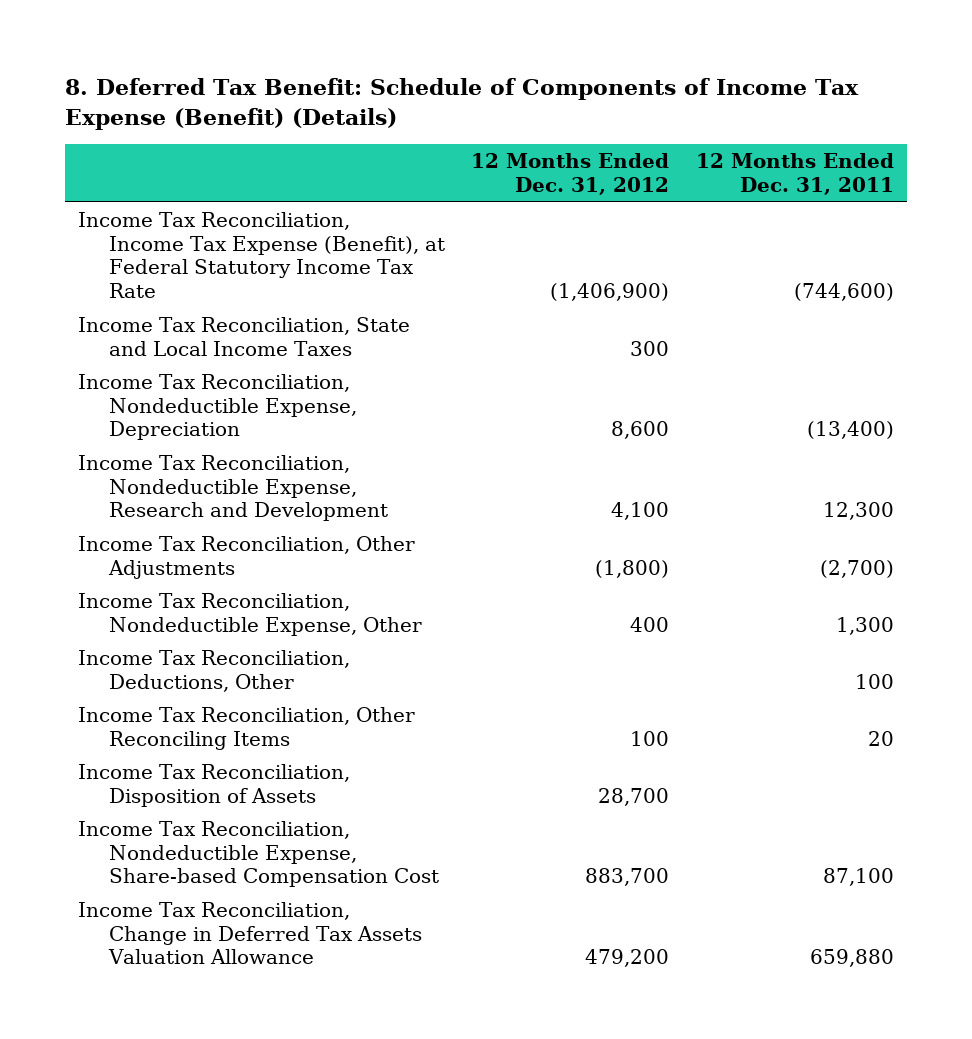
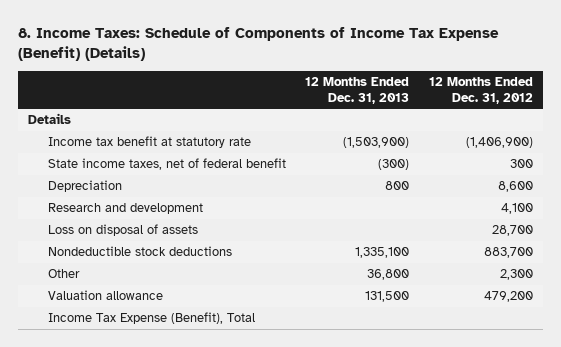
[65,78,860,131] 8. Deferred Tax Benefit: Schedule of Components of Income Tax Expense (Benefit) (Details) -> [18,27,500,61] 8. Income Taxes: Schedule of Components of Income Tax Expense (Benefit) (Details)
[695,153,894,196] 12 Months Ended Dec. 31, 2011 -> none
none -> [305,76,410,104] 12 Months Ended Dec. 31, 2013
[78,535,416,579] Income Tax Reconciliation, Other Adjustments -> none
[78,592,422,636] Income Tax Reconciliation, Nondeductible Expense, Other -> none
[78,649,351,692] Income Tax Reconciliation, Deductions, Other -> none
[78,706,416,750] Income Tax Reconciliation, Other Reconciling Items -> none
none -> [28,113,72,125] Details
[78,211,445,299] Income Tax Reconciliation, Income Tax Expense (Benefit), at Federal Statutory Income Tax Rate -> [47,136,251,149] Income tax benefit at statutory rate
[78,316,411,356] Income Tax Reconciliation, State and Local Income Taxes -> [47,158,286,171] State income taxes, net of federal benefit
[78,373,357,441] Income Tax Reconciliation, Nondeductible Expense, Depreciation -> [47,180,122,193] Depreciation
[78,454,388,522] Income Tax Reconciliation, Nondeductible Expense, Research and Development -> [47,203,203,215] Research and development
[78,763,351,807] Income Tax Reconciliation, Disposition of Assets -> [47,224,198,237] Loss on disposal of assets
[78,820,439,888] Income Tax Reconciliation, Nondeductible Expense, Share-based Compensation Cost -> [47,246,232,257] Nondeductible stock deductions
none -> [47,269,80,279] Other
[78,901,422,965] Income Tax Reconciliation, Change in Deferred Tax Assets Valuation Allowance -> [47,290,163,301] Valuation allowance
none -> [47,312,255,325] Income Tax Expense (Benefit), Total

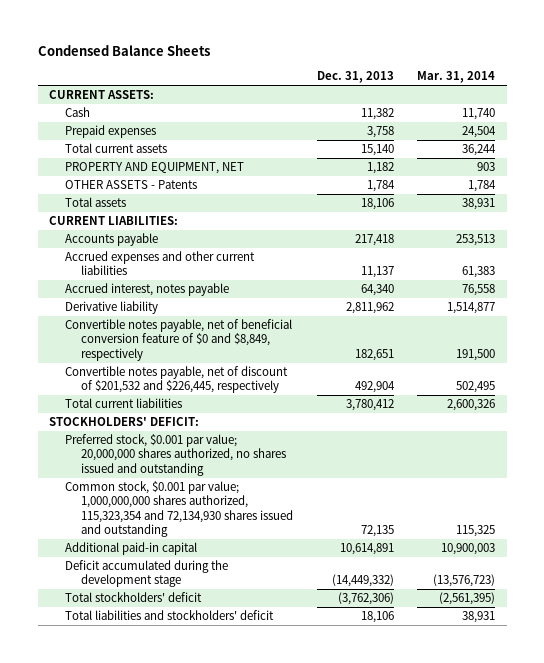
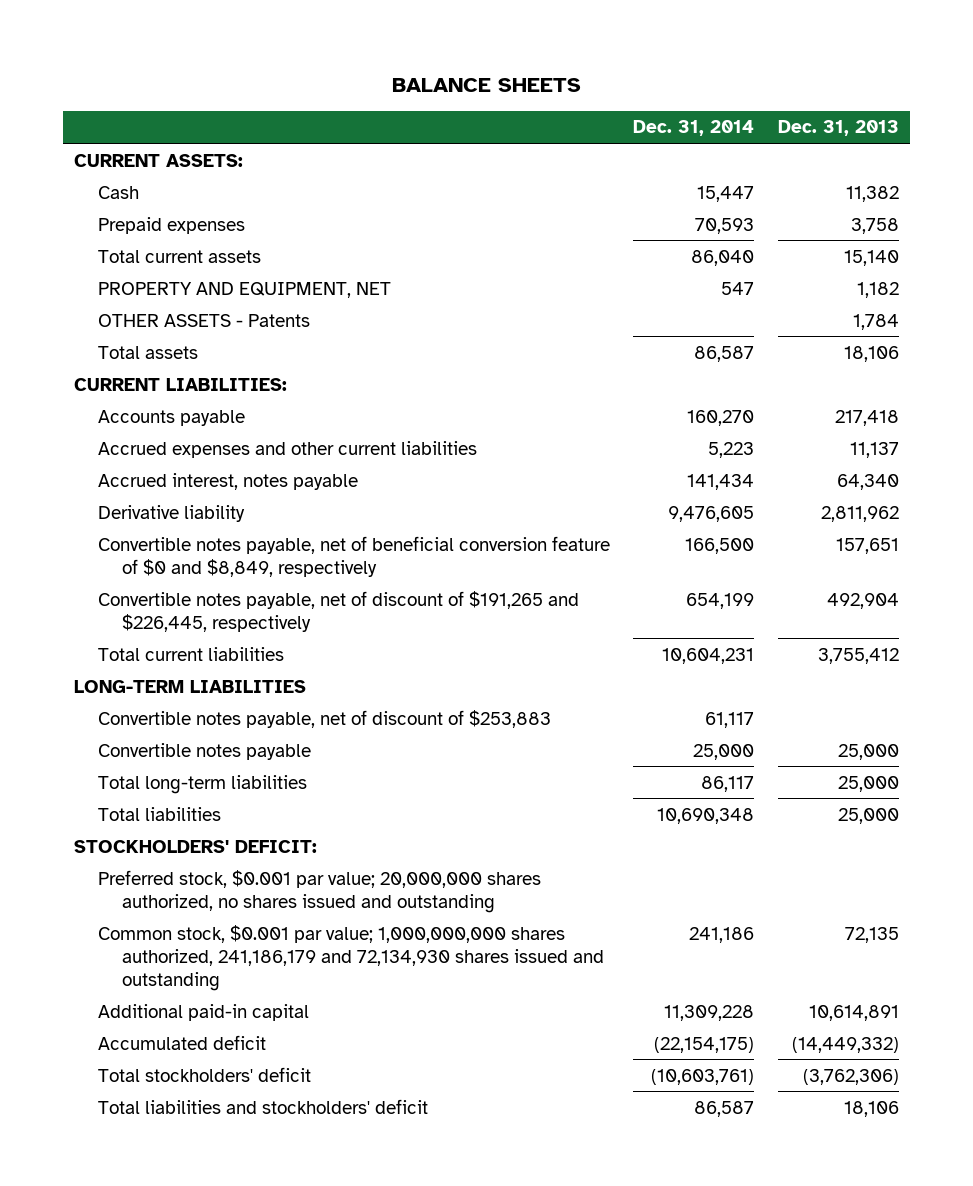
[37,44,210,56] Condensed Balance Sheets -> [391,77,581,92] BALANCE SHEETS
[417,71,496,84] Mar. 31, 2014 -> none
none -> [633,120,755,137] Dec. 31, 2014
[354,348,394,361] 182,651 -> [835,537,899,554] 157,651
[65,366,289,394] Convertible notes payable, net of discount of $201,532 and $226,445, respectively -> [98,590,580,632] Convertible notes payable, net of discount of $191,265 and $226,445, respectively
[345,399,394,412] 3,780,412 -> [817,647,899,664] 3,755,412
none -> [74,679,307,693] LONG-TERM LIABILITIES
none -> [98,709,552,728] Convertible notes payable, net of discount of $253,883
none -> [98,742,312,760] Convertible notes payable
none -> [98,774,308,794] Total long-term liabilities
none -> [98,806,222,821] Total liabilities
[65,481,294,537] Common stock, $0.001 par value; 1,000,000,000 shares authorized, 115,323,354 and 72,134,930 shares issued and outstanding -> [98,924,605,991] Common stock, $0.001 par value; 1,000,000,000 shares authorized, 241,186,179 and 72,134,930 shares issued and outstanding
[65,560,229,588] Deficit accumulated during the development stage -> [98,1034,267,1050] Accumulated deficit

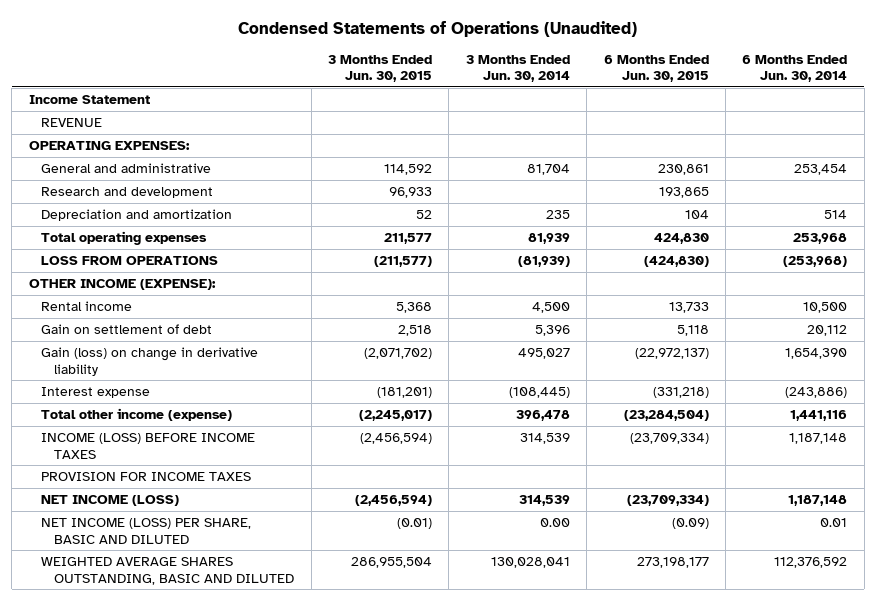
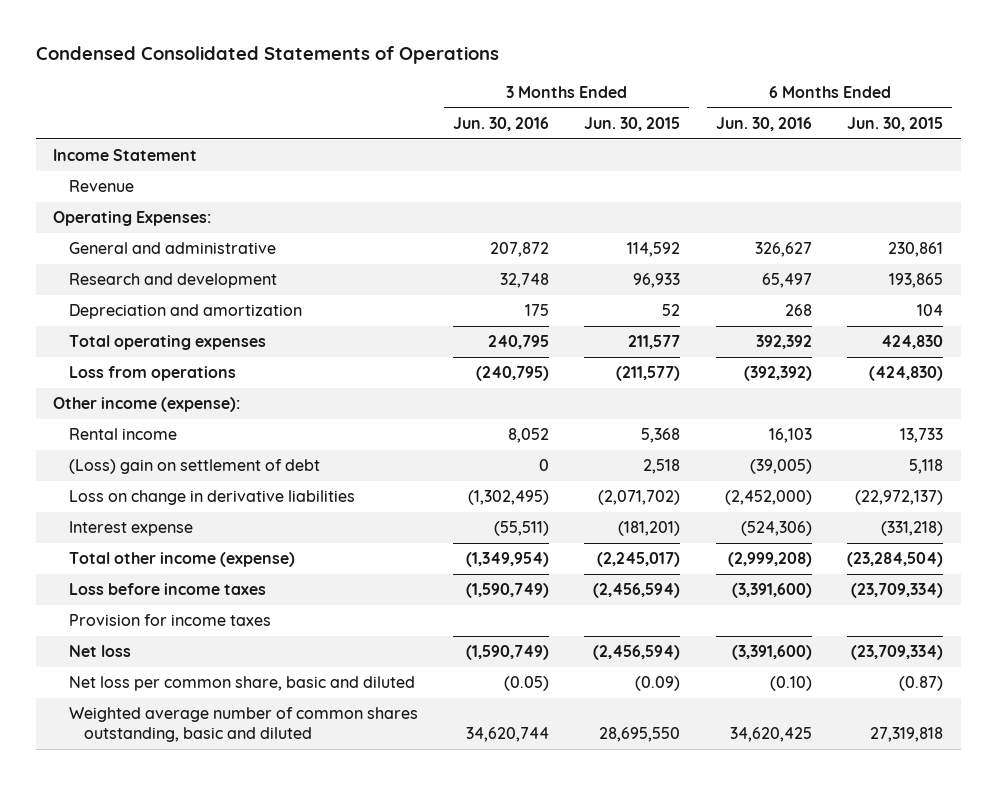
[237,20,637,37] Condensed Statements of Operations (Unaudited) -> [35,46,499,65] Condensed Consolidated Statements of Operations
[465,54,570,83] 3 Months Ended Jun. 30, 2014 -> none
[742,54,848,83] 6 Months Ended Jun. 30, 2014 -> none
none -> [453,116,550,131] Jun. 30, 2016
none -> [715,116,812,131] Jun. 30, 2016
[41,118,103,128] REVENUE -> [68,180,134,193] Revenue
[28,141,190,151] OPERATING EXPENSES: -> [53,211,212,227] Operating Expenses:
[41,256,219,266] LOSS FROM OPERATIONS -> [68,366,236,382] Loss from operations
[28,279,216,291] OTHER INCOME (EXPENSE): -> [53,397,241,413] Other income (expense):
[41,324,213,335] Gain on settlement of debt -> [68,459,320,475] (Loss) gain on settlement of debt
[41,347,259,376] Gain (loss) on change in derivative liability -> [68,490,355,506] Loss on change in derivative liabilities
[41,433,256,459] INCOME (LOSS) BEFORE INCOME TAXES -> [68,583,266,596] Loss before income taxes
[41,472,252,482] PROVISION FOR INCOME TAXES -> [68,614,271,627] Provision for income taxes
[41,495,180,507] NET INCOME (LOSS) -> [68,645,131,658] Net loss
[41,518,252,544] NET INCOME (LOSS) PER SHARE, BASIC AND DILUTED -> [68,676,415,692] Net loss per common share, basic and diluted
[397,518,433,530] (0.01) -> [635,676,681,692] (0.09)
[671,518,709,530] (0.09) -> [899,676,944,692] (0.87)
[41,557,295,585] WEIGHTED AVERAGE SHARES OUTSTANDING, BASIC AND DILUTED -> [68,707,418,743] Weighted average number of common shares outstanding, basic and diluted
[351,557,433,569] 286,955,504 -> [599,727,681,743] 28,695,550
[636,557,709,569] 273,198,177 -> [870,727,944,743] 27,319,818

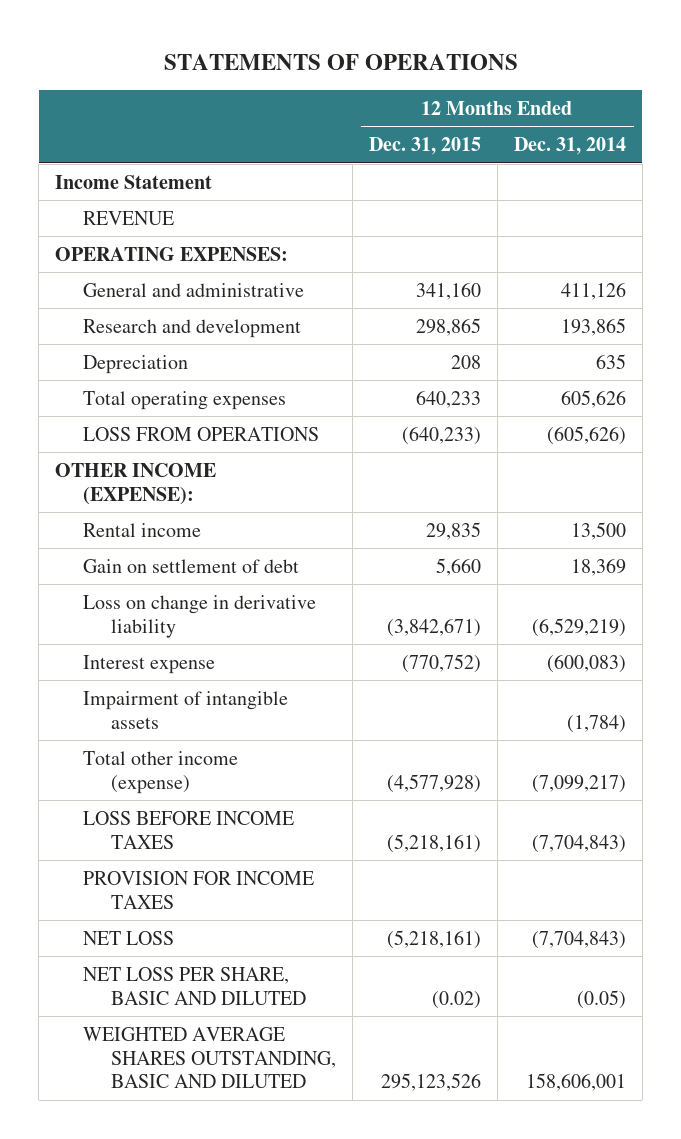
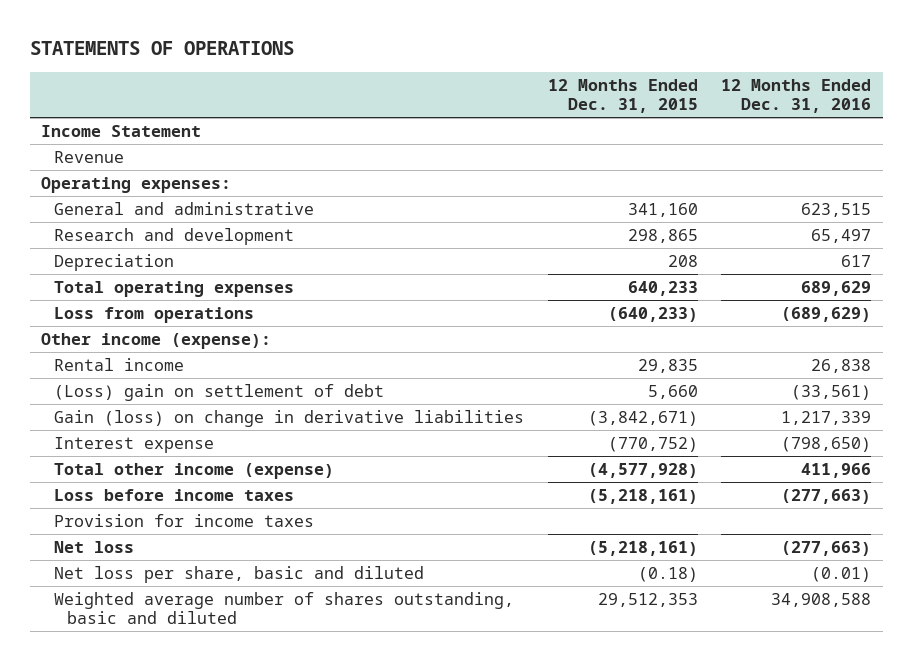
[513,137,626,156] Dec. 31, 2014 -> none
none -> [721,78,872,114] 12 Months Ended Dec. 31, 2016
[83,210,175,225] REVENUE -> [54,150,125,163] Revenue
[55,246,289,261] OPERATING EXPENSES: -> [41,176,232,193] Operating expenses:
[83,426,320,441] LOSS FROM OPERATIONS -> [54,306,255,323] Loss from operations
[55,462,217,505] OTHER INCOME (EXPENSE): -> [41,332,272,349] Other income (expense):
[83,558,300,573] Gain on settlement of debt -> [54,383,385,401] (Loss) gain on settlement of debt
[83,594,317,638] Loss on change in derivative liability -> [54,409,525,427] Gain (loss) on change in derivative liabilities
[83,690,289,729] Impairment of intangible assets -> none
[83,810,295,849] LOSS BEFORE INCOME TAXES -> [54,488,295,501] Loss before income taxes
[83,870,315,909] PROVISION FOR INCOME TAXES -> [54,513,315,527] Provision for income taxes
[83,930,175,945] NET LOSS -> [54,540,135,553] Net loss
[83,966,306,1005] NET LOSS PER SHARE, BASIC AND DILUTED -> [54,565,425,583] Net loss per share, basic and diluted
[431,990,481,1009] (0.02) -> [637,566,698,582] (0.18)
[83,1026,336,1089] WEIGHTED AVERAGE SHARES OUTSTANDING, BASIC AND DILUTED -> [54,591,515,625] Weighted average number of shares outstanding, basic and diluted
[380,1073,481,1092] 295,123,526 -> [597,592,698,607] 29,512,353

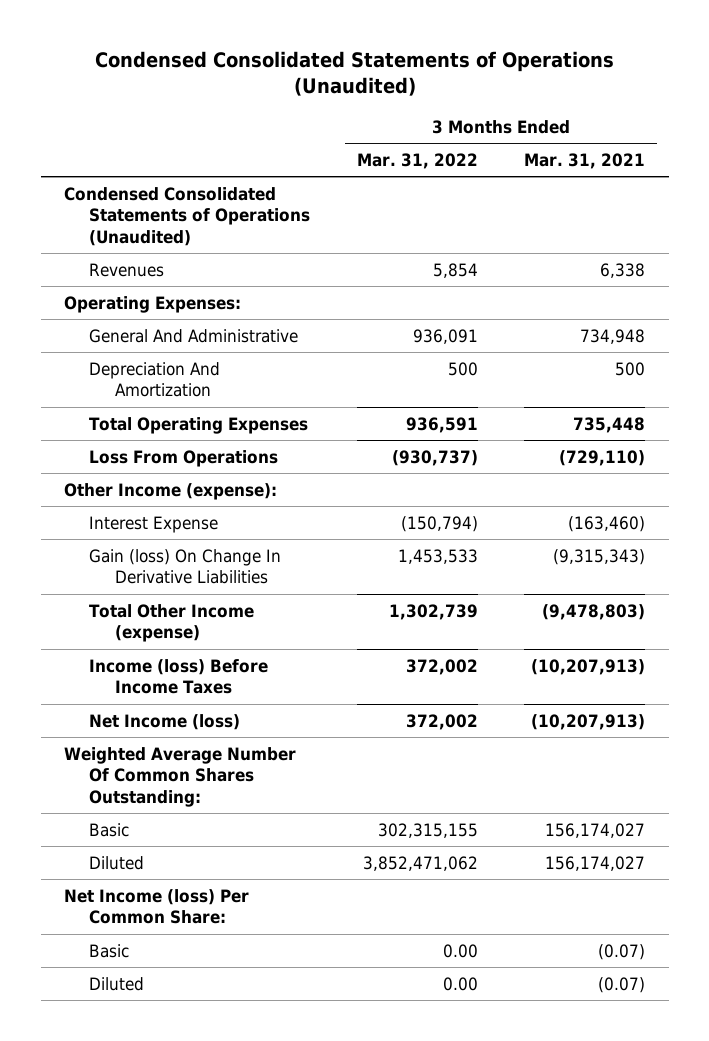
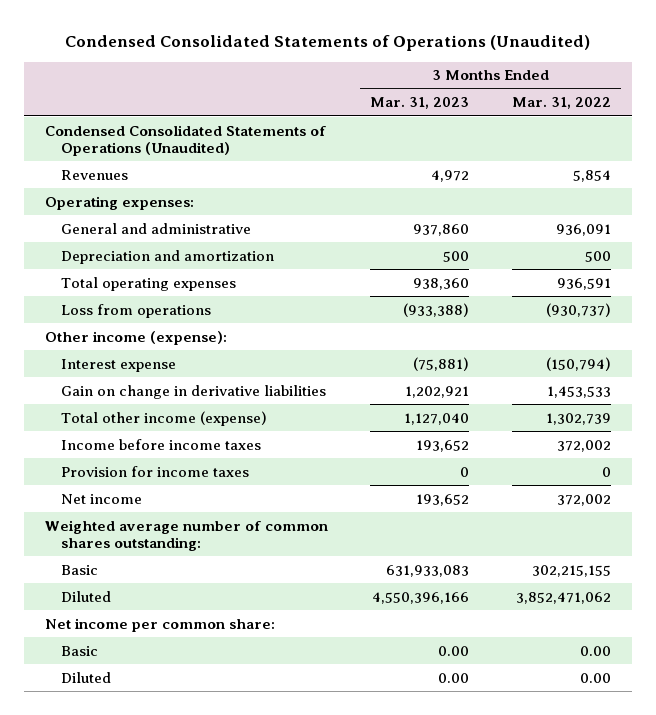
[524,153,646,170] Mar. 31, 2021 -> none
none -> [370,97,470,110] Mar. 31, 2023
[64,295,242,313] Operating Expenses: -> [45,195,195,210] Operating expenses:
[89,328,299,343] General And Administrative -> [60,222,251,234] General and administrative
[89,361,221,398] Depreciation And Amortization -> [60,249,274,264] Depreciation and amortization
[89,416,309,434] Total Operating Expenses -> [60,276,236,291] Total operating expenses
[89,449,279,467] Loss From Operations -> [60,303,211,318] Loss from operations
[64,482,278,500] Other Income (expense): -> [45,330,228,345] Other income (expense):
[89,515,219,533] Interest Expense -> [60,358,176,372] Interest expense
[89,548,282,585] Gain (loss) On Change In Derivative Liabilities -> [60,384,326,399] Gain on change in derivative liabilities
[89,603,255,643] Total Other Income (expense) -> [60,410,267,426] Total other income (expense)
[89,658,269,695] Income (loss) Before Income Taxes -> [60,438,261,450] Income before income taxes
none -> [60,465,249,477] Provision for income taxes
[89,713,241,730] Net Income (loss) -> [60,493,142,504] Net income
[64,746,297,807] Weighted Average Number Of Common Shares Outstanding: -> [45,519,329,551] Weighted average number of common shares outstanding:
[377,822,478,838] 302,315,155 -> [531,564,611,577] 302,215,155
[64,888,250,925] Net Income (loss) Per Common Share: -> [45,617,276,632] Net income per common share:

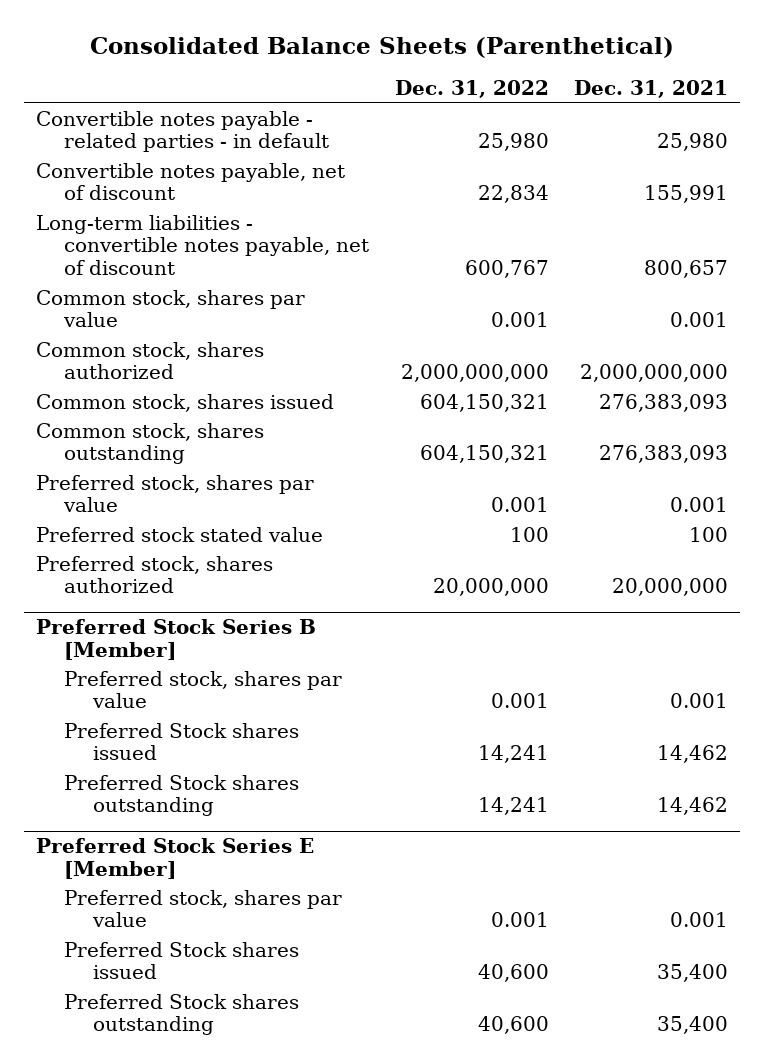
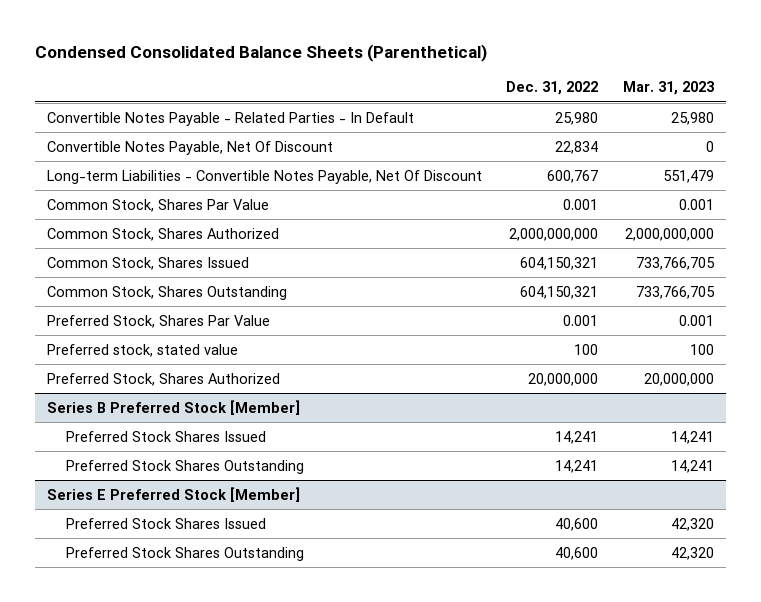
[89,36,674,58] Consolidated Balance Sheets (Parenthetical) -> [35,43,488,62] Condensed Consolidated Balance Sheets (Parenthetical)
[573,80,728,99] Dec. 31, 2021 -> none
none -> [622,81,714,96] Mar. 31, 2023
[64,670,343,709] Preferred stock, shares par value -> none
[64,889,343,928] Preferred stock, shares par value -> none
[36,110,330,153] Convertible notes payable - related parties - in default -> [47,111,415,126] Convertible Notes Payable - Related Parties - In Default
[36,162,346,201] Convertible notes payable, net of discount -> [47,140,334,155] Convertible Notes Payable, Net Of Discount
[36,214,370,276] Long-term liabilities - convertible notes payable, net of discount -> [47,169,483,184] Long-term Liabilities - Convertible Notes Payable, Net Of Discount
[36,289,306,328] Common stock, shares par value -> [47,198,270,212] Common Stock, Shares Par Value
[36,341,265,380] Common stock, shares authorized -> [47,227,280,241] Common Stock, Shares Authorized
[36,393,335,412] Common stock, shares issued -> [47,256,250,270] Common Stock, Shares Issued
[36,422,265,465] Common stock, shares outstanding -> [47,285,288,300] Common Stock, Shares Outstanding
[36,474,315,513] Preferred stock, shares par value -> [47,314,271,328] Preferred Stock, Shares Par Value
[36,526,324,542] Preferred stock stated value -> [47,343,239,357] Preferred stock, stated value
[36,555,274,594] Preferred stock, shares authorized -> [47,372,281,386] Preferred Stock, Shares Authorized
[36,619,317,660] Preferred Stock Series B [Member] -> [47,399,301,415] Series B Preferred Stock [Member]
[64,722,300,761] Preferred Stock shares issued -> [66,430,267,442] Preferred Stock Shares Issued
[64,774,300,817] Preferred Stock shares outstanding -> [66,459,305,474] Preferred Stock Shares Outstanding
[36,838,315,879] Preferred Stock Series E [Member] -> [47,486,301,502] Series E Preferred Stock [Member]
[64,941,300,980] Preferred Stock shares issued -> [66,517,267,529] Preferred Stock Shares Issued
[64,993,300,1036] Preferred Stock shares outstanding -> [66,546,305,561] Preferred Stock Shares Outstanding

